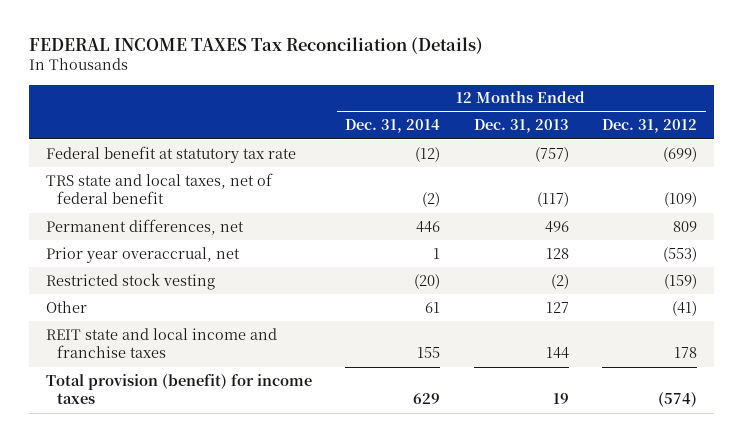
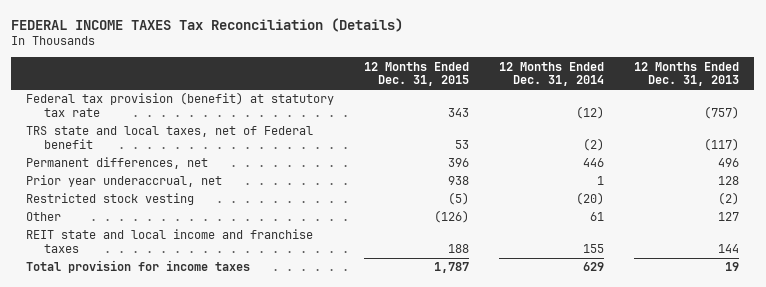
[602,119,698,134] Dec. 31, 2012 -> none
none -> [364,61,470,87] 12 Months Ended Dec. 31, 2015
[45,145,296,163] Federal benefit at statutory tax rate -> [26,92,335,118] Federal tax provision (benefit) at statutory tax rate
[45,172,273,205] TRS state and local taxes, net of federal benefit -> [26,126,314,150] TRS state and local taxes, net of Federal benefit
[45,246,240,263] Prior year overaccrual, net -> [26,175,223,188] Prior year underaccrual, net
[45,373,312,405] Total provision (benefit) for income taxes -> [26,260,251,274] Total provision for income taxes

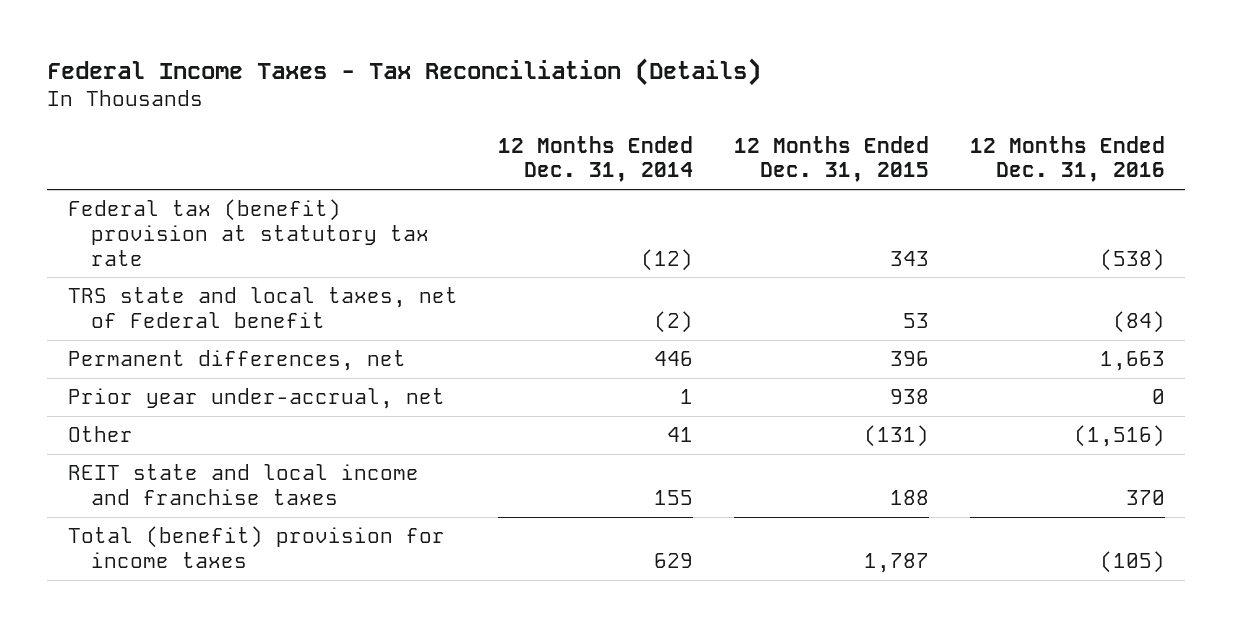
[11,17,404,32] FEDERAL INCOME TAXES Tax Reconciliation (Details) -> [47,57,762,86] Federal Income Taxes - Tax Reconciliation (Details)
[634,61,740,87] 12 Months Ended Dec. 31, 2013 -> none
none -> [969,135,1165,183] 12 Months Ended Dec. 31, 2016
[26,92,335,118] Federal tax provision (benefit) at statutory tax rate -> [67,199,429,266] Federal tax (benefit) provision at statutory tax rate
[26,193,195,206] Restricted stock vesting -> none
[26,175,223,188] Prior year underaccrual, net -> [67,388,445,410] Prior year under-accrual, net
[434,210,470,224] (126) -> [864,425,930,448] (131)
[590,212,605,222] 61 -> [667,427,694,443] 41
[26,260,251,274] Total provision for income taxes -> [67,526,445,568] Total (benefit) provision for income taxes

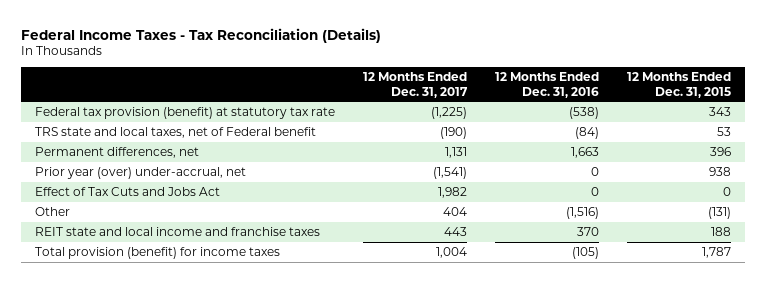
[498,135,694,183] 12 Months Ended Dec. 31, 2014 -> none
none -> [363,72,469,98] 12 Months Ended Dec. 31, 2017
[67,199,429,266] Federal tax (benefit) provision at statutory tax rate -> [35,106,336,119] Federal tax provision (benefit) at statutory tax rate
[67,388,445,410] Prior year under-accrual, net -> [35,166,247,179] Prior year (over) under-accrual, net
none -> [35,186,221,196] Effect of Tax Cuts and Jobs Act
[67,526,445,568] Total (benefit) provision for income taxes -> [35,246,281,259] Total provision (benefit) for income taxes

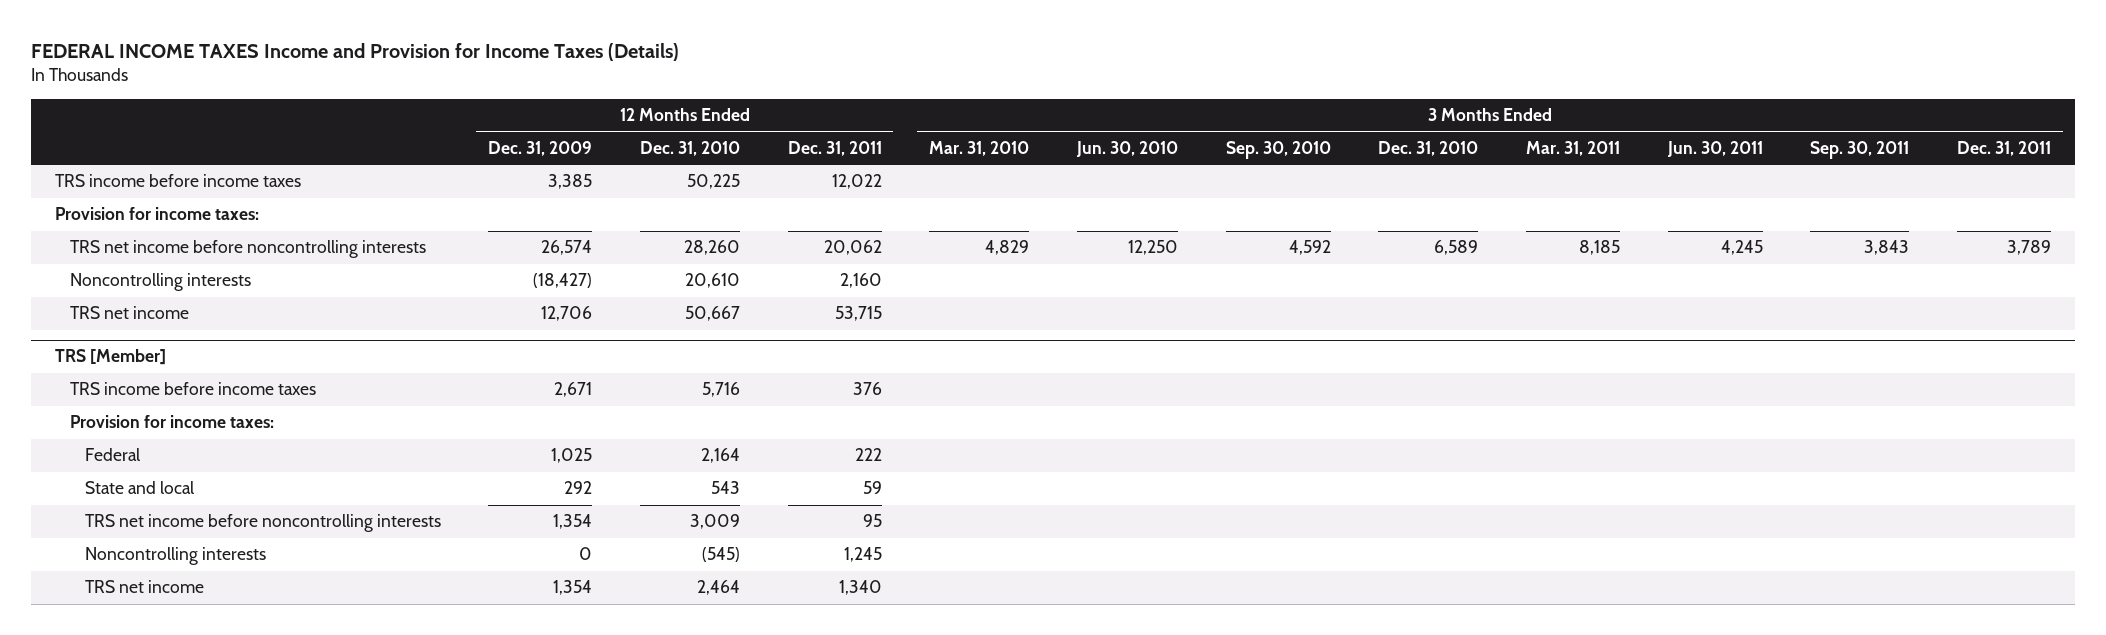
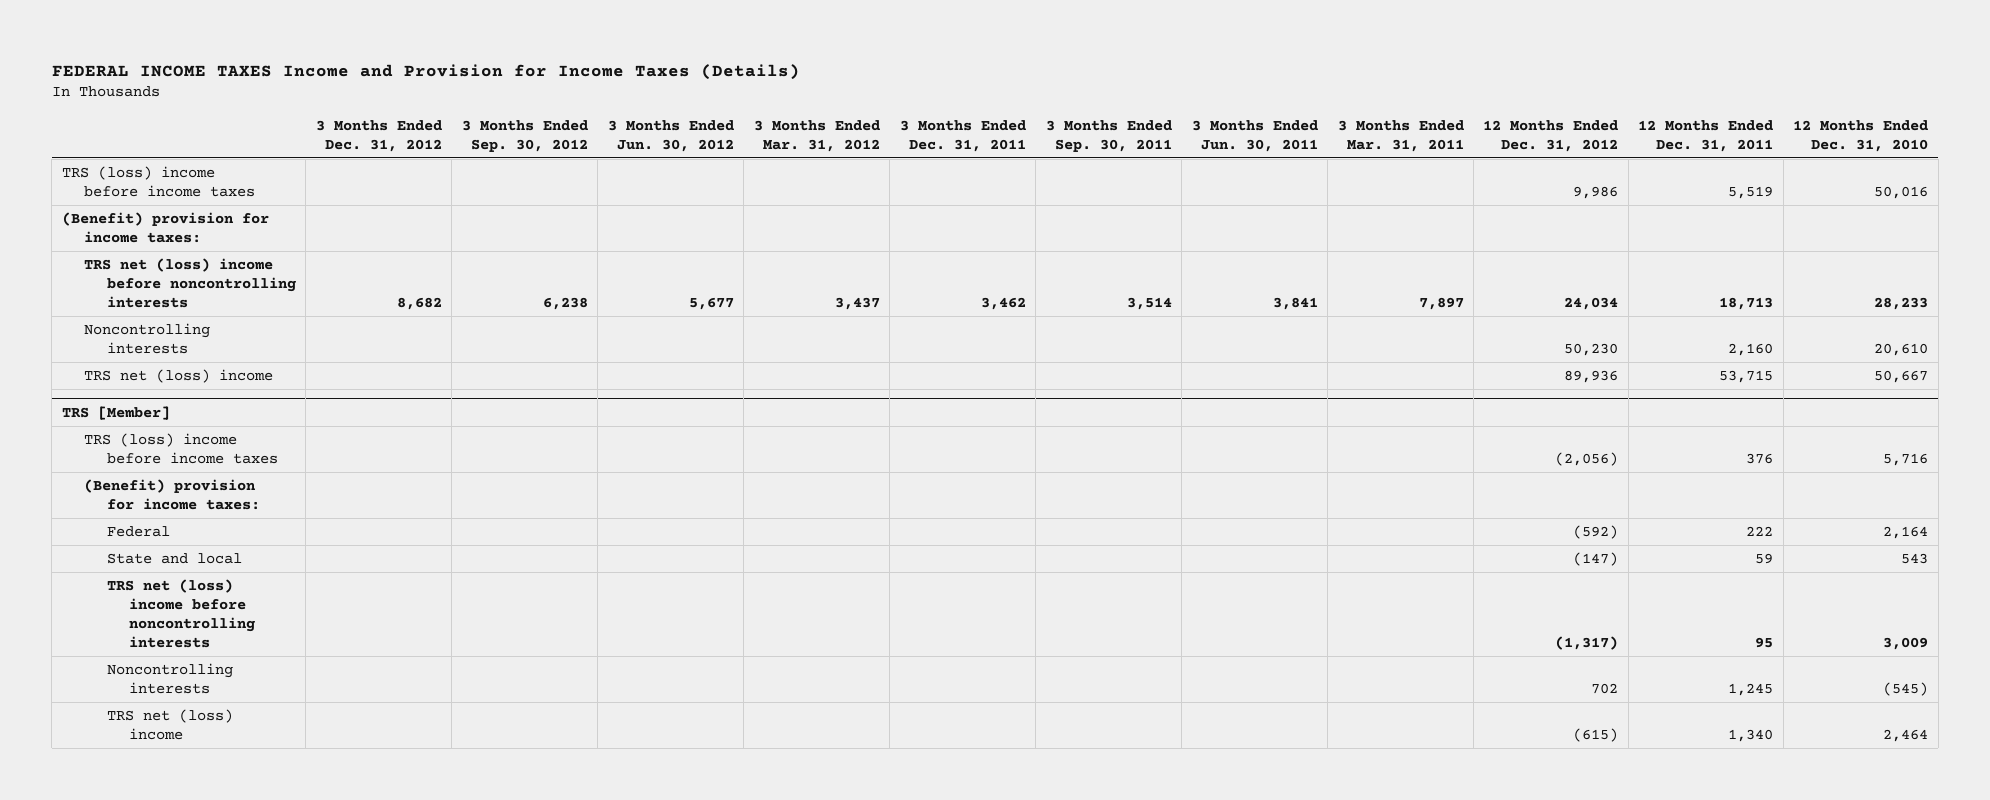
[488,140,593,156] Dec. 31, 2009 -> none
[929,140,1030,156] Mar. 31, 2010 -> none
[1075,140,1178,157] Jun. 30, 2010 -> none
[1225,140,1331,159] Sep. 30, 2010 -> none
[1378,140,1479,156] Dec. 31, 2010 -> none
none -> [315,119,442,152] 3 Months Ended Dec. 31, 2012
none -> [461,119,588,152] 3 Months Ended Sep. 30, 2012
none -> [607,119,734,152] 3 Months Ended Jun. 30, 2012
none -> [753,119,880,152] 3 Months Ended Mar. 31, 2012
none -> [1483,119,1619,152] 12 Months Ended Dec. 31, 2012
[54,174,301,188] TRS income before income taxes -> [61,166,256,198] TRS (loss) income before income taxes
[686,174,740,190] 50,225 -> [1874,186,1929,200] 50,016
[831,174,882,190] 12,022 -> [1728,186,1774,200] 5,519
[54,207,259,221] Provision for income taxes: -> [61,212,269,244] (Benefit) provision for income taxes:
[69,240,426,259] TRS net income before noncontrolling interests -> [84,258,296,309] TRS net (loss) income before noncontrolling interests
[683,240,740,256] 28,260 -> [1874,297,1929,311] 28,233
[823,240,882,256] 20,062 -> [1719,297,1774,311] 18,713
[1578,240,1620,256] 8,185 -> [1418,297,1464,311] 7,897
[1720,240,1763,256] 4,245 -> [1272,297,1318,311] 3,841
[1864,240,1910,256] 3,843 -> [1126,297,1172,311] 3,514
[2006,240,2051,256] 3,789 -> [980,297,1026,311] 3,462
[69,306,189,320] TRS net income -> [84,369,274,384] TRS net (loss) income
[69,382,316,396] TRS income before income taxes -> [84,433,278,465] TRS (loss) income before income taxes
[69,415,274,429] Provision for income taxes: -> [84,479,260,511] (Benefit) provision for income taxes:
[84,514,441,533] TRS net income before noncontrolling interests -> [106,579,256,649] TRS net (loss) income before noncontrolling interests
[84,580,204,594] TRS net income -> [106,709,233,741] TRS net (loss) income

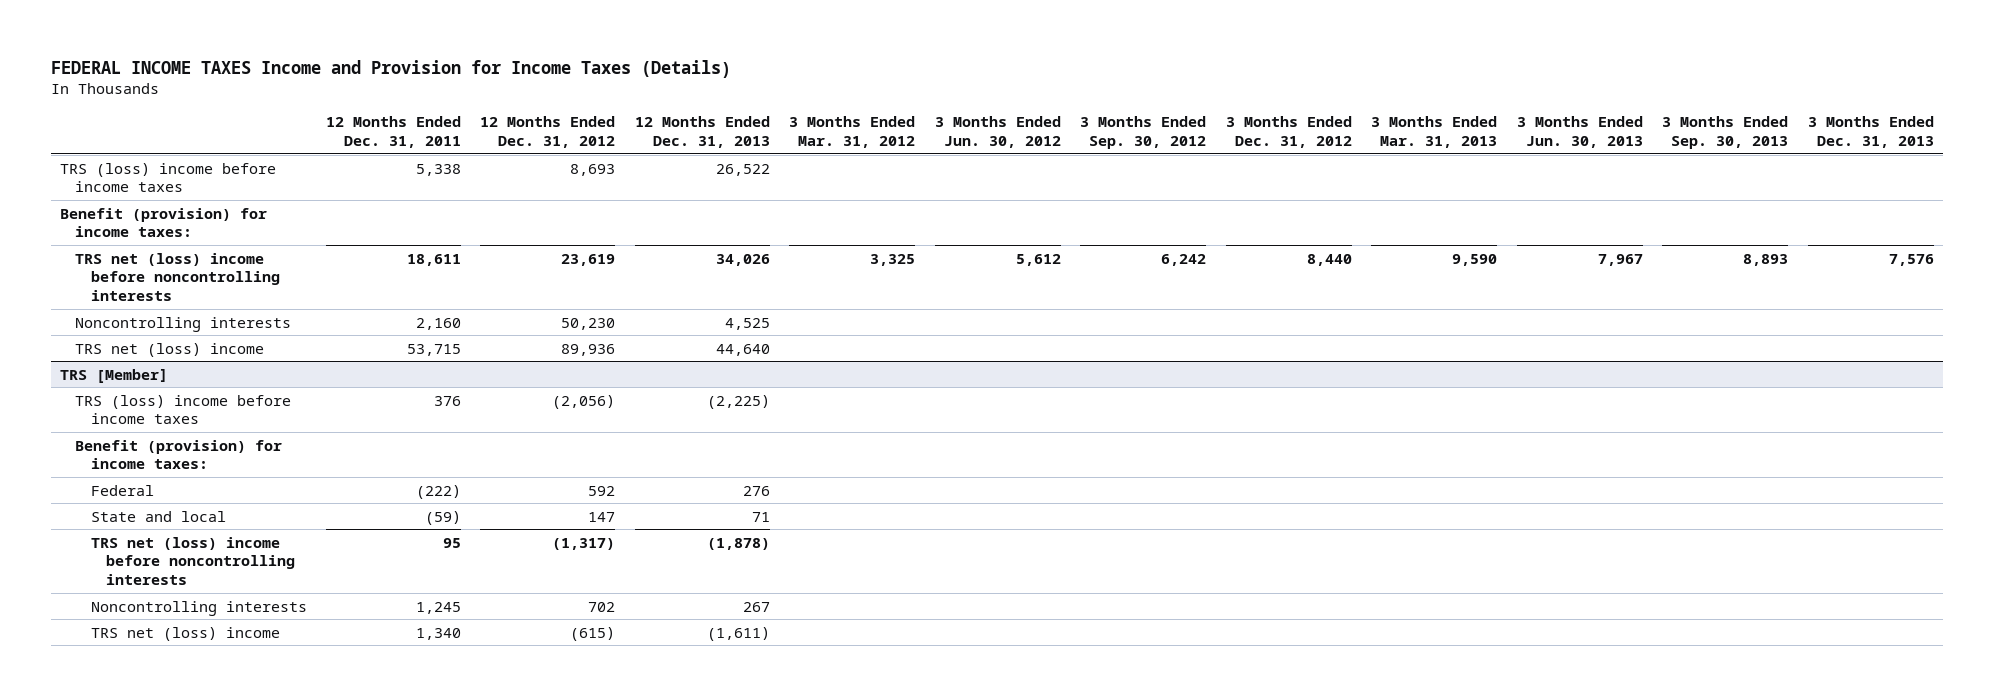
[899,119,1026,152] 3 Months Ended Dec. 31, 2011 -> none
[1045,119,1172,152] 3 Months Ended Sep. 30, 2011 -> none
[1191,119,1318,152] 3 Months Ended Jun. 30, 2011 -> none
[1337,119,1464,152] 3 Months Ended Mar. 31, 2011 -> none
[1793,119,1929,152] 12 Months Ended Dec. 31, 2010 -> none
none -> [634,116,770,148] 12 Months Ended Dec. 31, 2013
none -> [1371,116,1498,148] 3 Months Ended Mar. 31, 2013
none -> [1516,116,1643,148] 3 Months Ended Jun. 30, 2013
none -> [1662,116,1789,149] 3 Months Ended Sep. 30, 2013
none -> [1807,116,1934,148] 3 Months Ended Dec. 31, 2013
[1573,186,1619,200] 9,986 -> [570,163,616,176] 8,693
[1728,186,1774,200] 5,519 -> [416,163,462,176] 5,338
[61,212,269,244] (Benefit) provision for income taxes: -> [60,207,268,238] Benefit (provision) for income taxes:
[396,297,442,311] 8,682 -> [1306,253,1352,266] 8,440
[542,297,588,311] 6,238 -> [1161,253,1207,266] 6,242
[688,297,734,311] 5,677 -> [1015,253,1061,266] 5,612
[834,297,880,311] 3,437 -> [870,253,916,266] 3,325
[1564,297,1619,311] 24,034 -> [561,253,616,266] 23,619
[1719,297,1774,311] 18,713 -> [407,253,462,266] 18,611
[84,479,260,511] (Benefit) provision for income taxes: -> [75,439,283,470] Benefit (provision) for income taxes:
[1573,525,1619,540] (592) -> [588,485,616,496] 592
[1746,526,1774,537] 222 -> [416,484,462,499] (222)
[1573,552,1619,567] (147) -> [588,511,616,522] 147
[1755,553,1774,565] 59 -> [425,510,462,525] (59)

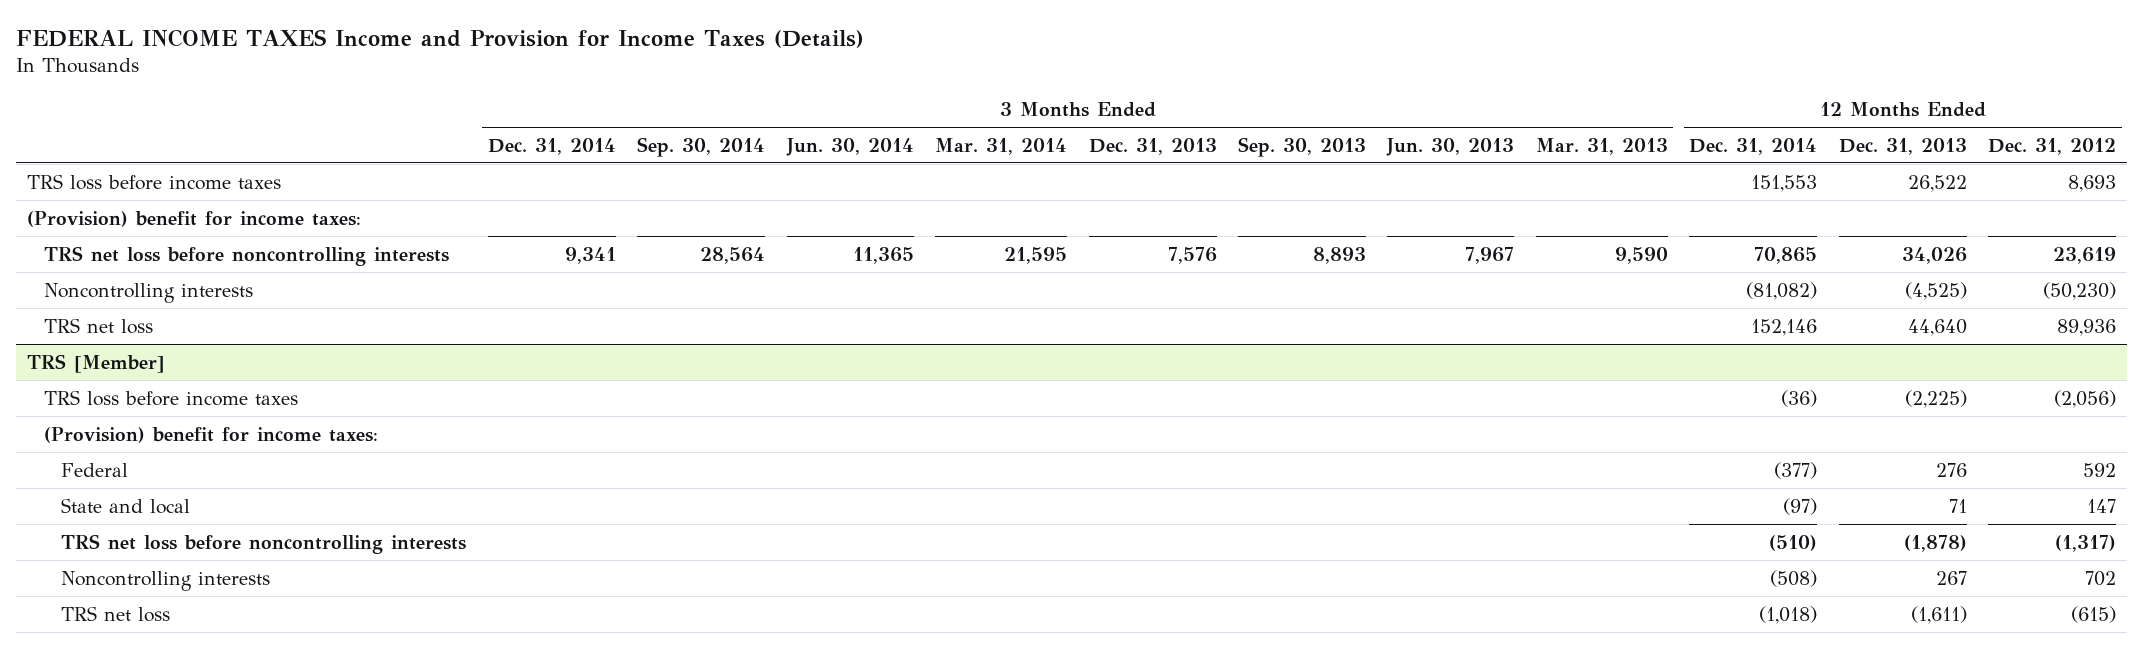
[326,116,462,148] 12 Months Ended Dec. 31, 2011 -> none
[789,116,916,148] 3 Months Ended Mar. 31, 2012 -> none
[934,116,1061,148] 3 Months Ended Jun. 30, 2012 -> none
[1080,116,1207,149] 3 Months Ended Sep. 30, 2012 -> none
[1225,116,1352,148] 3 Months Ended Dec. 31, 2012 -> none
none -> [487,137,616,155] Dec. 31, 2014
none -> [637,136,766,157] Sep. 30, 2014
none -> [785,137,914,156] Jun. 30, 2014
none -> [935,137,1068,155] Mar. 31, 2014
none -> [1689,137,1818,155] Dec. 31, 2014
[60,162,277,193] TRS (loss) income before income taxes -> [26,173,281,190] TRS loss before income taxes
[60,207,268,238] Benefit (provision) for income taxes: -> [26,210,361,227] (Provision) benefit for income taxes:
[75,252,280,302] TRS net (loss) income before noncontrolling interests -> [43,245,449,266] TRS net loss before noncontrolling interests
[561,317,616,330] 50,230 -> [2043,281,2117,300] (50,230)
[724,317,770,330] 4,525 -> [1904,281,1967,300] (4,525)
[75,342,265,357] TRS net (loss) income -> [43,317,153,334] TRS net loss
[75,394,292,425] TRS (loss) income before income taxes -> [43,389,298,406] TRS loss before income taxes
[75,439,283,470] Benefit (provision) for income taxes: -> [43,426,378,443] (Provision) benefit for income taxes:
[90,536,295,586] TRS net (loss) income before noncontrolling interests -> [61,533,467,554] TRS net loss before noncontrolling interests
[90,626,280,641] TRS net (loss) income -> [61,605,171,622] TRS net loss

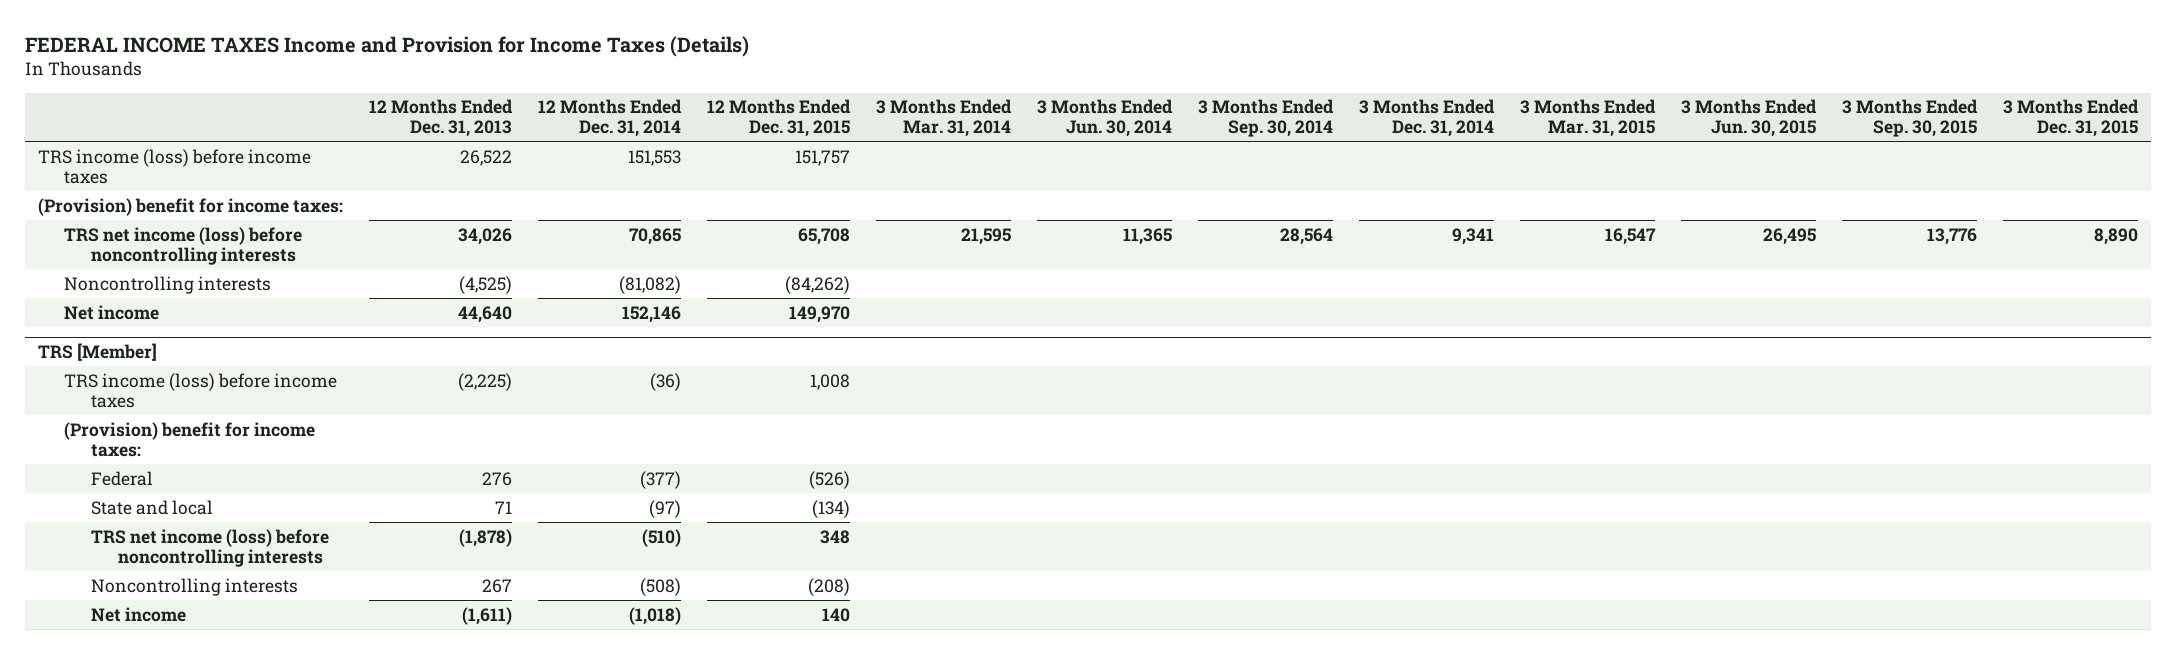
[1088,137,1217,155] Dec. 31, 2013 -> none
[1238,136,1367,157] Sep. 30, 2013 -> none
[1386,137,1515,156] Jun. 30, 2013 -> none
[1535,137,1668,155] Mar. 31, 2013 -> none
[1988,137,2117,155] Dec. 31, 2012 -> none
none -> [706,99,851,138] 12 Months Ended Dec. 31, 2015
none -> [1519,99,1656,138] 3 Months Ended Mar. 31, 2015
none -> [1680,99,1817,138] 3 Months Ended Jun. 30, 2015
none -> [1841,99,1978,138] 3 Months Ended Sep. 30, 2015
none -> [2002,99,2139,138] 3 Months Ended Dec. 31, 2015
[26,173,281,190] TRS loss before income taxes -> [37,148,311,184] TRS income (loss) before income taxes
[43,245,449,266] TRS net loss before noncontrolling interests -> [64,226,303,265] TRS net income (loss) before noncontrolling interests
[43,317,153,334] TRS net loss -> [64,304,160,320] Net income
[43,389,298,406] TRS loss before income taxes -> [64,372,338,408] TRS income (loss) before income taxes
[61,533,467,554] TRS net loss before noncontrolling interests -> [91,528,330,567] TRS net income (loss) before noncontrolling interests
[61,605,171,622] TRS net loss -> [91,606,187,622] Net income

